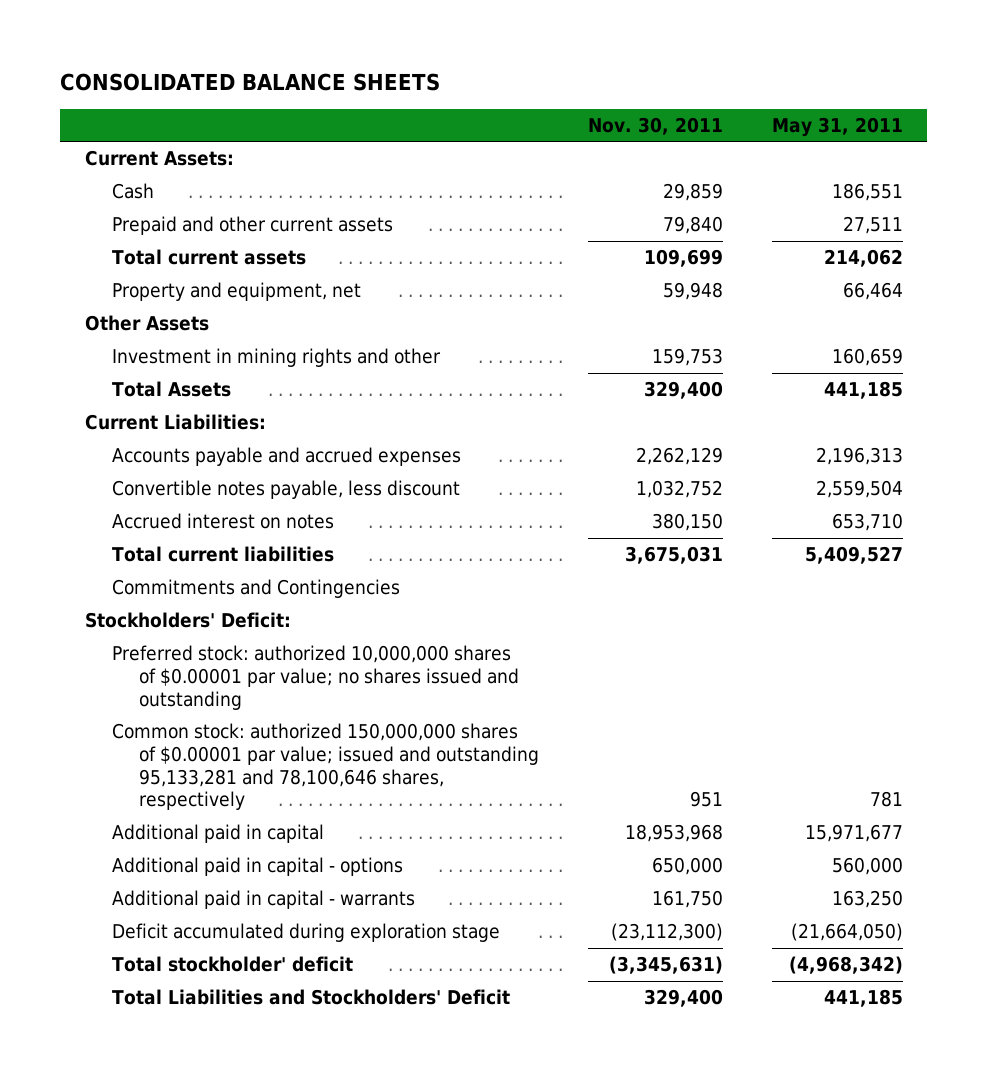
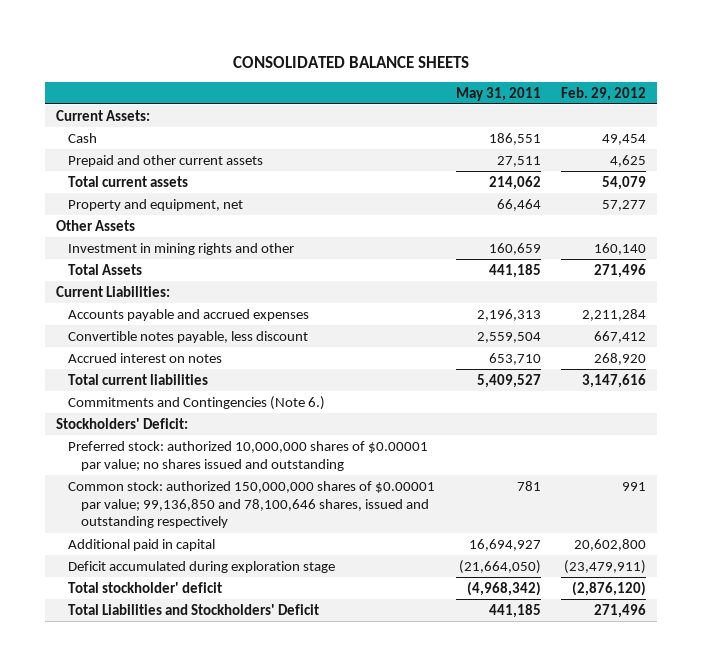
[587,116,723,135] Nov. 30, 2011 -> none
none -> [561,86,647,101] Feb. 29, 2012
[111,579,400,599] Commitments and Contingencies -> [68,395,326,410] Commitments and Contingencies (Note 6.)
[111,857,403,877] Additional paid in capital - options -> none
[111,890,415,910] Additional paid in capital - warrants -> none
[111,723,540,811] Common stock: authorized 150,000,000 shares of $0.00001 par value; issued and outstanding 95,133,281 and 78,100,646 shares, respectively -> [68,480,436,529] Common stock: authorized 150,000,000 shares of $0.00001 par value; 99,136,850 and 78,100,646 shares, issued and outstanding respectively
[804,824,903,843] 15,971,677 -> [468,538,541,551] 16,694,927

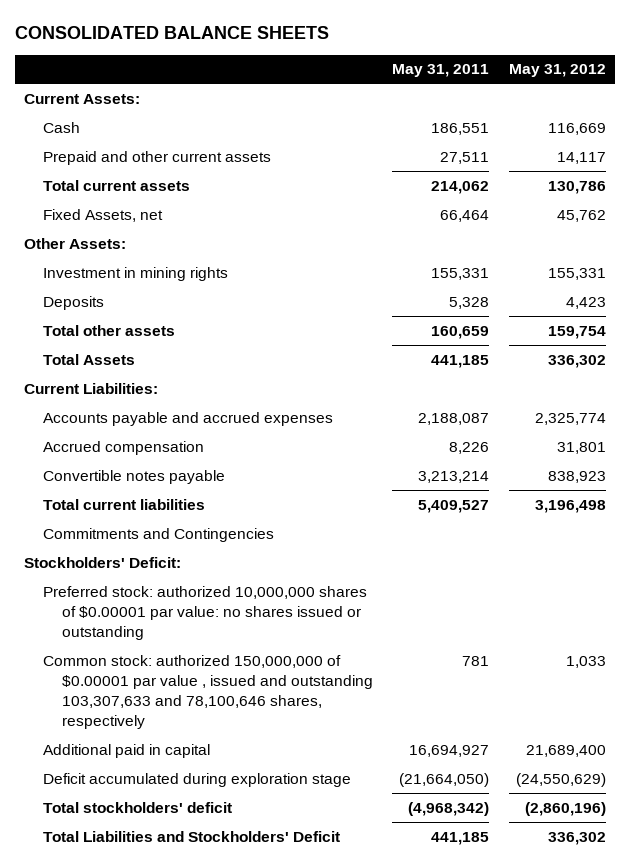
[561,86,647,101] Feb. 29, 2012 -> none
none -> [508,64,606,78] May 31, 2012
[68,198,244,211] Property and equipment, net -> [43,208,164,222] Fixed Assets, net
[55,219,135,231] Other Assets -> [24,237,127,249] Other Assets:
[68,242,295,255] Investment in mining rights and other -> [43,266,229,281] Investment in mining rights
[488,242,541,255] 160,659 -> [431,267,490,280] 155,331
none -> [43,295,105,310] Deposits
none -> [43,324,176,336] Total other assets
[68,352,223,363] Accrued interest on notes -> none
[476,308,541,321] 2,196,313 -> [418,412,490,425] 2,188,087
none -> [43,440,205,455] Accrued compensation
[68,330,309,343] Convertible notes payable, less discount -> [43,469,226,484] Convertible notes payable
[476,331,541,343] 2,559,504 -> [418,470,490,483] 3,213,214
[68,395,326,410] Commitments and Contingencies (Note 6.) -> [43,527,275,542] Commitments and Contingencies
[68,440,429,471] Preferred stock: authorized 10,000,000 shares of $0.00001 par value; no shares issued and outstanding -> [43,585,368,640] Preferred stock: authorized 10,000,000 shares of $0.00001 par value: no shares issued or outstanding
[68,480,436,529] Common stock: authorized 150,000,000 shares of $0.00001 par value; 99,136,850 and 78,100,646 shares, issued and outstanding respectively -> [43,654,373,729] Common stock: authorized 150,000,000 of $0.00001 par value , issued and outstanding 103,307,633 and 78,100,646 shares, respectively
[68,581,223,593] Total stockholder' deficit -> [43,801,233,813] Total stockholders' deficit

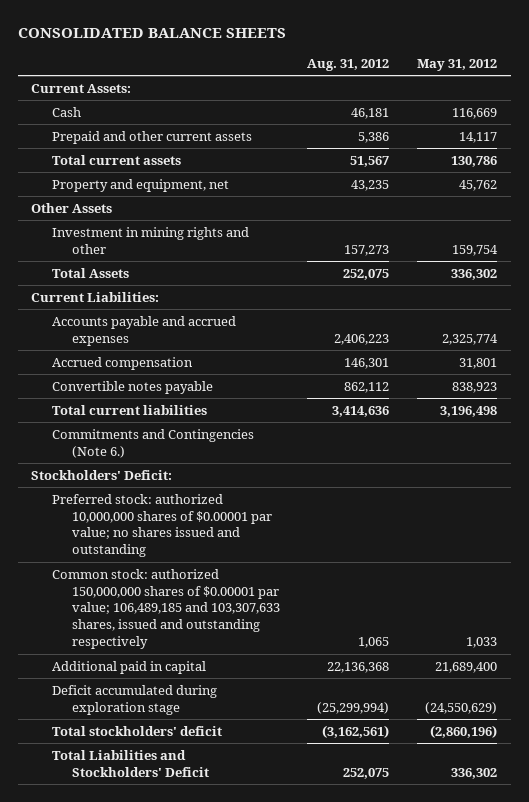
[392,64,490,78] May 31, 2011 -> none
none -> [307,58,390,71] Aug. 31, 2012
[43,295,105,310] Deposits -> none
[43,324,176,336] Total other assets -> none
[43,208,164,222] Fixed Assets, net -> [51,178,229,192] Property and equipment, net
[24,237,127,249] Other Assets: -> [31,202,113,213] Other Assets
[43,266,229,281] Investment in mining rights -> [51,226,249,254] Investment in mining rights and other
[547,267,606,280] 155,331 -> [452,244,499,256] 159,754
[43,527,275,542] Commitments and Contingencies -> [51,428,254,458] Commitments and Contingencies (Note 6.)
[43,585,368,640] Preferred stock: authorized 10,000,000 shares of $0.00001 par value: no shares issued or outstanding -> [51,493,272,558] Preferred stock: authorized 10,000,000 shares of $0.00001 par value; no shares issued and outstanding
[43,654,373,729] Common stock: authorized 150,000,000 of $0.00001 par value , issued and outstanding 103,307,633 and 78,100,646 shares, respectively -> [51,568,280,650] Common stock: authorized 150,000,000 shares of $0.00001 par value; 106,489,185 and 103,307,633 shares, issued and outstanding respectively

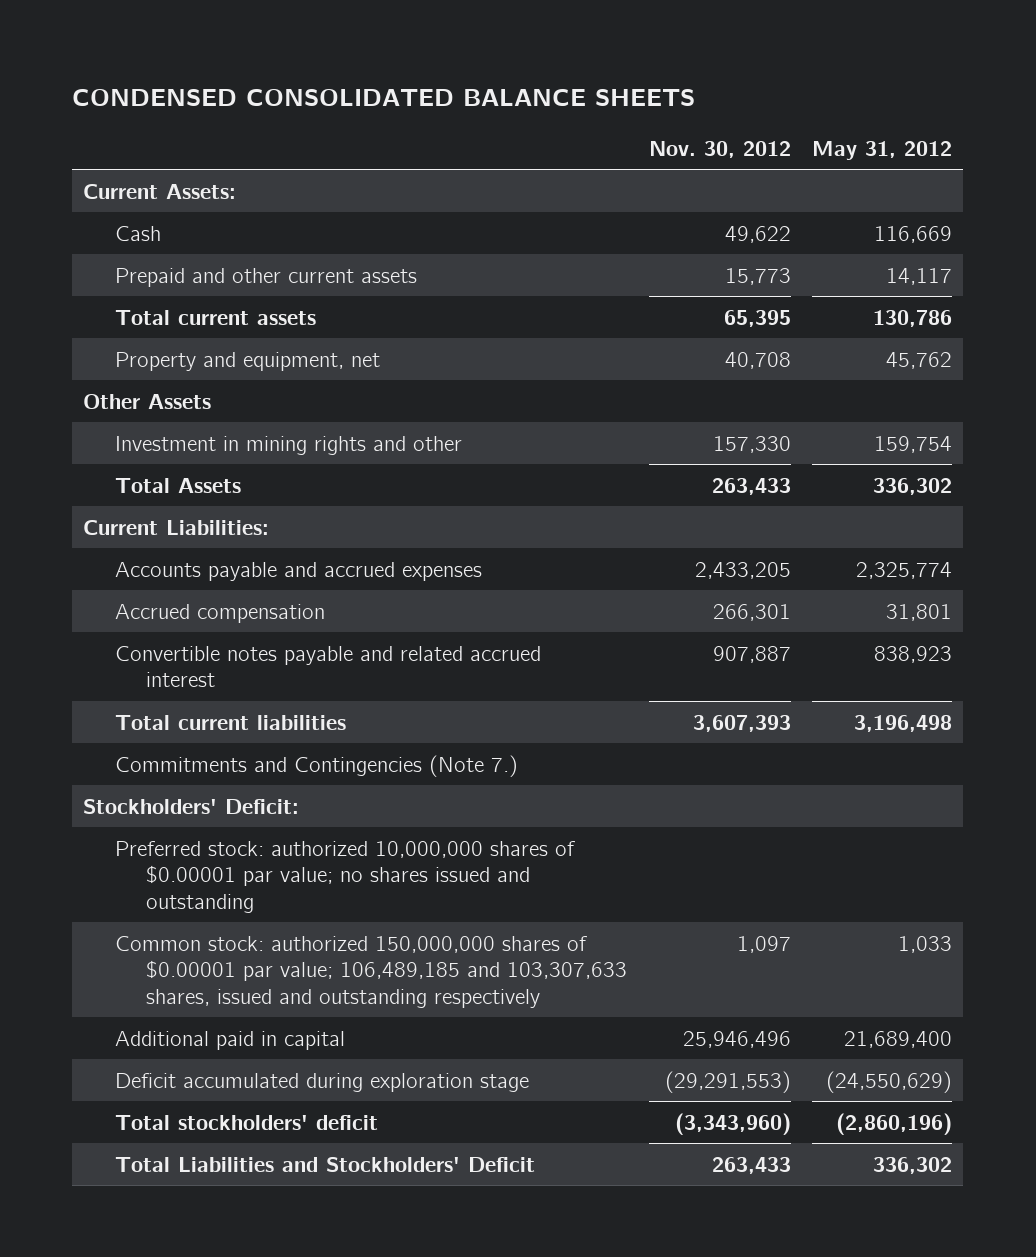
[17,27,286,38] CONSOLIDATED BALANCE SHEETS -> [72,88,696,106] CONDENSED CONSOLIDATED BALANCE SHEETS
[307,58,390,71] Aug. 31, 2012 -> none
none -> [648,140,791,158] Nov. 30, 2012
[51,380,213,394] Convertible notes payable -> [114,645,541,688] Convertible notes payable and related accrued interest
[51,428,254,458] Commitments and Contingencies (Note 6.) -> [114,754,518,777] Commitments and Contingencies (Note 7.)

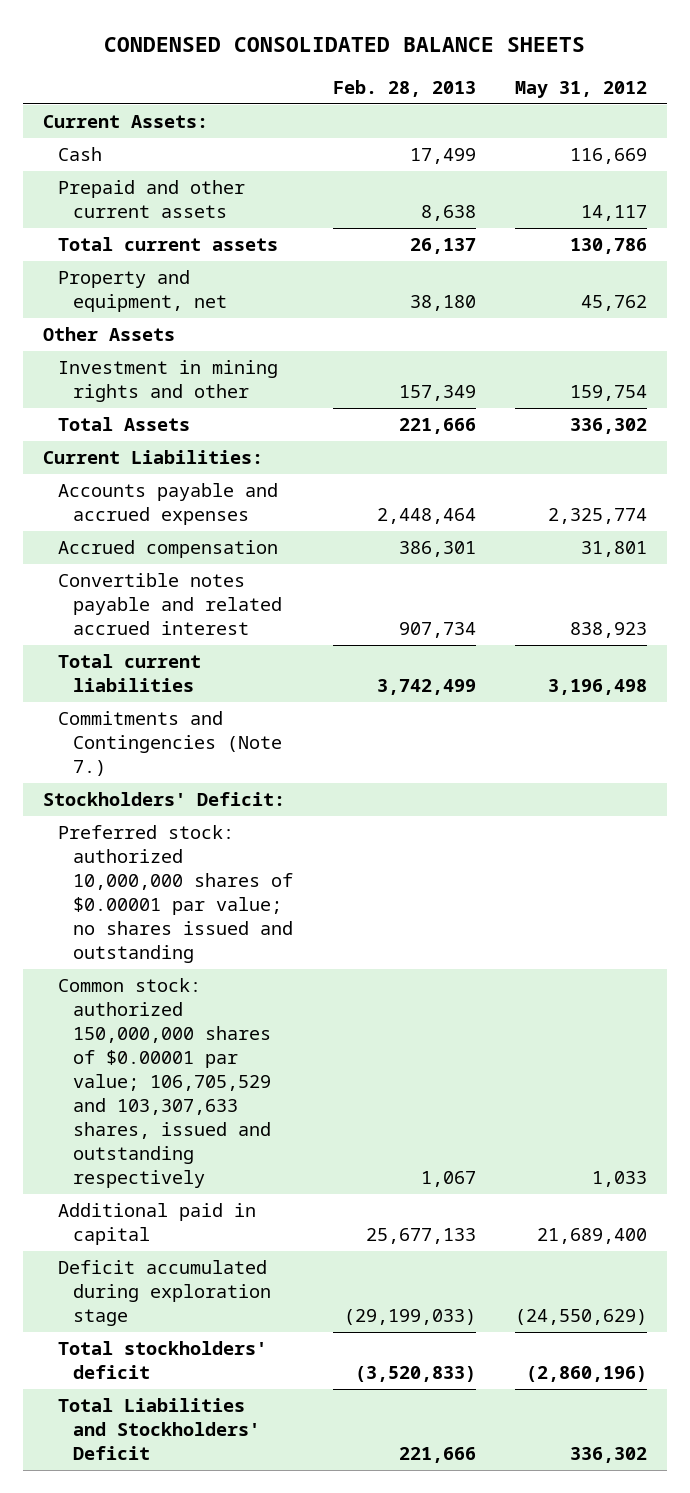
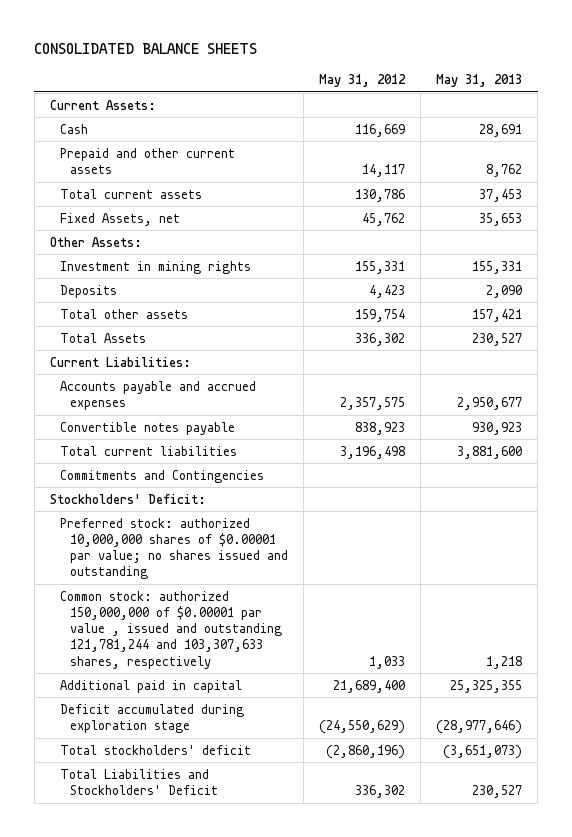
[104,37,586,53] CONDENSED CONSOLIDATED BALANCE SHEETS -> [34,43,258,55] CONSOLIDATED BALANCE SHEETS
[332,79,476,97] Feb. 28, 2013 -> none
none -> [436,74,523,88] May 31, 2013
[58,270,228,313] Property and equipment, net -> [59,212,180,226] Fixed Assets, net
[43,327,176,342] Other Assets -> [49,236,142,247] Other Assets:
[58,360,279,403] Investment in mining rights and other -> [59,260,251,274] Investment in mining rights
[570,385,648,402] 159,754 -> [354,260,405,274] 155,331
none -> [59,284,117,298] Deposits
none -> [59,308,188,319] Total other assets
[58,540,279,559] Accrued compensation -> none
[548,508,648,525] 2,325,774 -> [339,396,405,410] 2,357,575
[58,573,283,636] Convertible notes payable and related accrued interest -> [59,421,235,435] Convertible notes payable
[58,711,283,777] Commitments and Contingencies (Note 7.) -> [59,469,264,483] Commitments and Contingencies
[58,978,272,1188] Common stock: authorized 150,000,000 shares of $0.00001 par value; 106,705,529 and 103,307,633 shares, issued and outstanding respectively -> [59,590,282,669] Common stock: authorized 150,000,000 of $0.00001 par value , issued and outstanding 121,781,244 and 103,307,633 shares, respectively

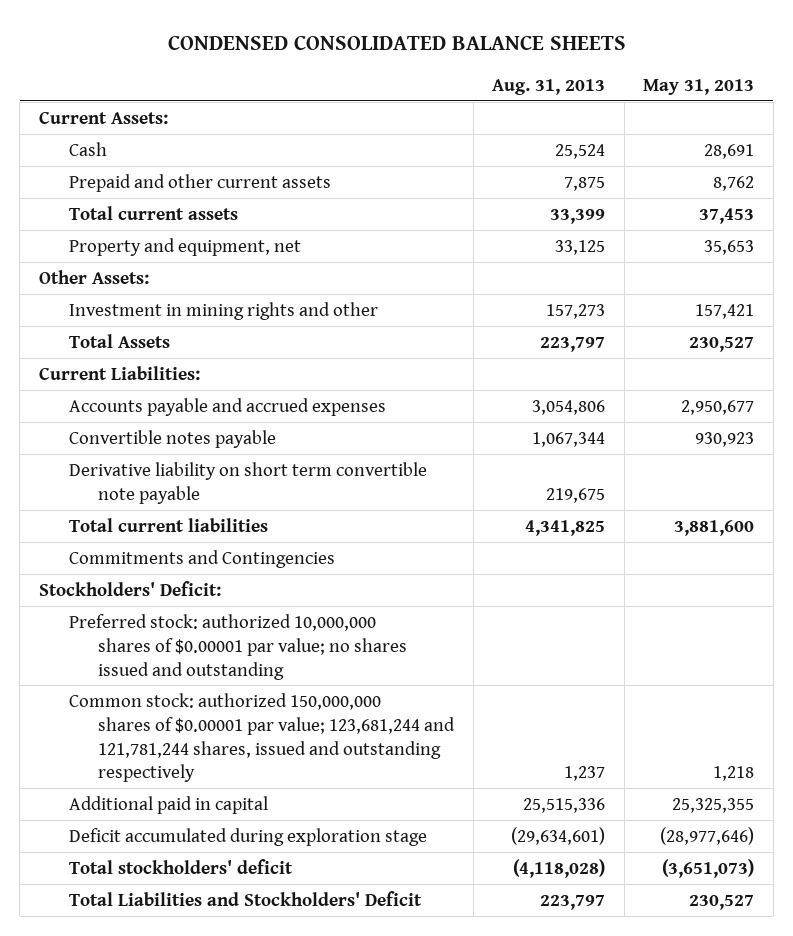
[34,43,258,55] CONSOLIDATED BALANCE SHEETS -> [167,34,626,50] CONDENSED CONSOLIDATED BALANCE SHEETS
[318,74,406,88] May 31, 2012 -> none
none -> [492,78,606,95] Aug. 31, 2013
[59,212,180,226] Fixed Assets, net -> [68,237,301,256] Property and equipment, net
[59,284,117,298] Deposits -> none
[59,308,188,319] Total other assets -> none
[59,260,251,274] Investment in mining rights -> [68,301,378,320] Investment in mining rights and other
[472,260,523,274] 155,331 -> [695,303,755,319] 157,421
none -> [68,461,427,504] Derivative liability on short term convertible note payable
[59,590,282,669] Common stock: authorized 150,000,000 of $0.00001 par value , issued and outstanding 121,781,244 and 103,307,633 shares, respectively -> [68,692,456,783] Common stock: authorized 150,000,000 shares of $0.00001 par value; 123,681,244 and 121,781,244 shares, issued and outstanding respectively

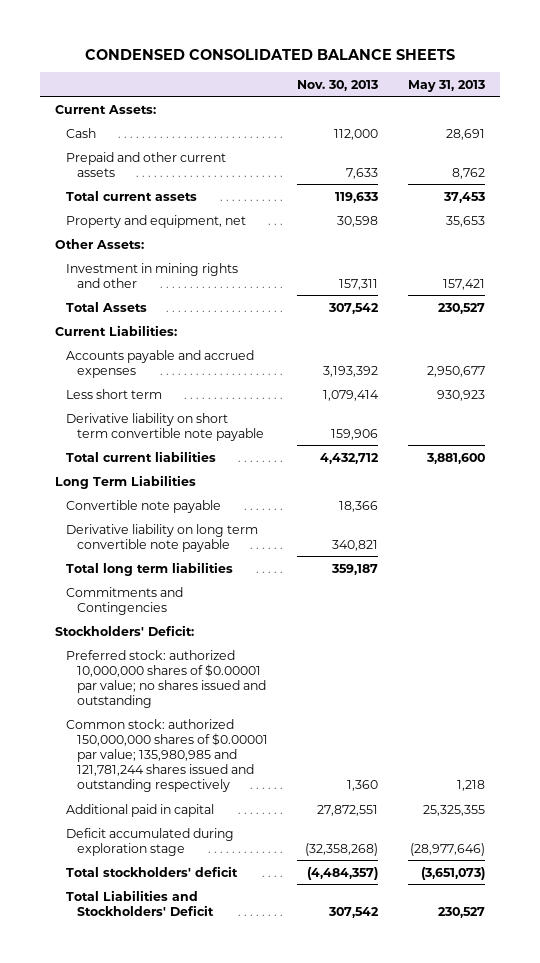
[492,78,606,95] Aug. 31, 2013 -> none
none -> [297,79,379,91] Nov. 30, 2013
[68,429,276,448] Convertible notes payable -> [65,388,162,399] Less short term
none -> [54,474,196,489] Long Term Liabilities
none -> [65,499,221,513] Convertible note payable
none -> [65,523,258,552] Derivative liability on long term convertible note payable
none -> [65,561,233,576] Total long term liabilities
[68,692,456,783] Common stock: authorized 150,000,000 shares of $0.00001 par value; 123,681,244 and 121,781,244 shares, issued and outstanding respectively -> [65,718,268,792] Common stock: authorized 150,000,000 shares of $0.00001 par value; 135,980,985 and 121,781,244 shares issued and outstanding respectively

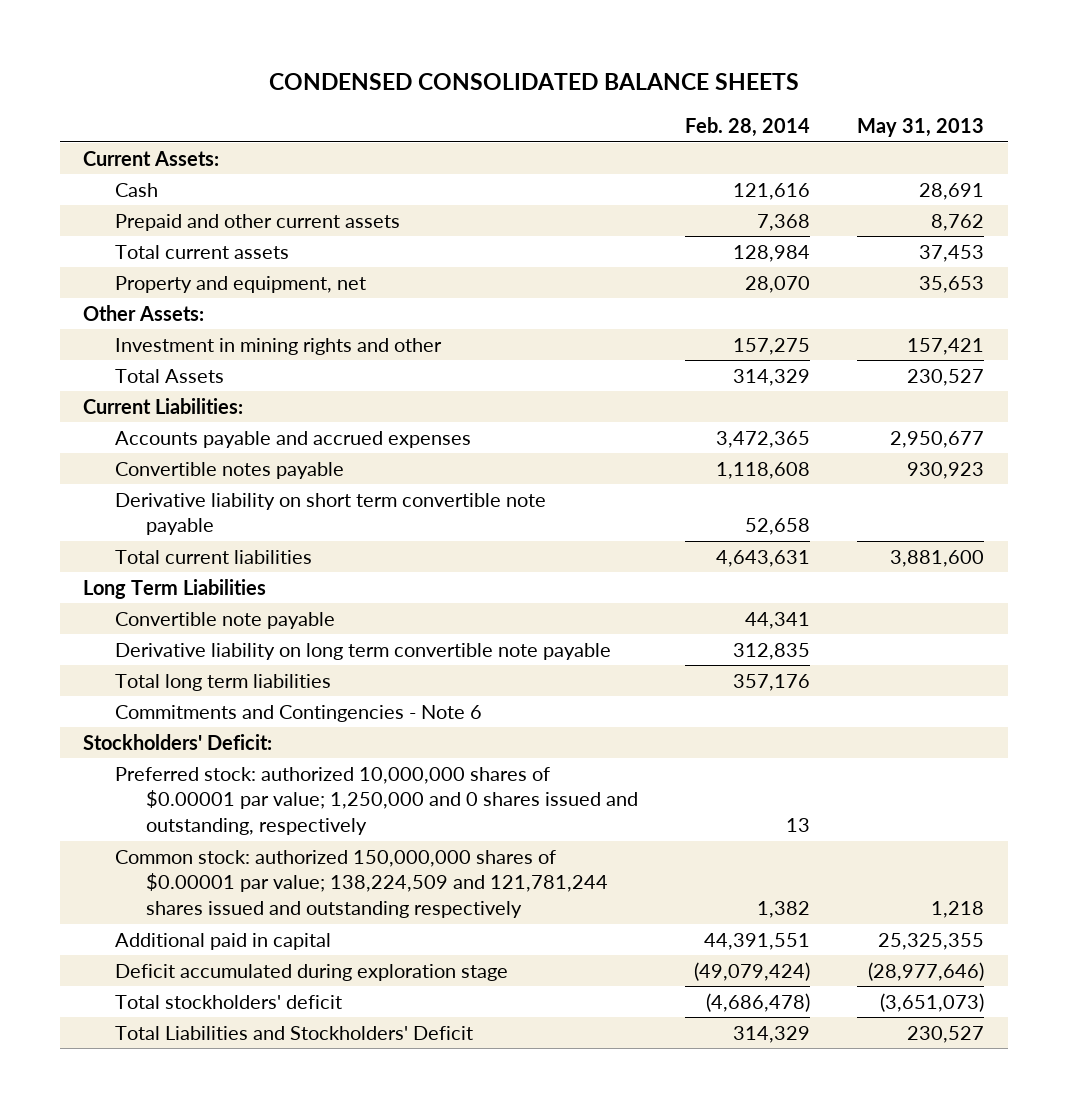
[297,79,379,91] Nov. 30, 2013 -> none
none -> [685,117,811,138] Feb. 28, 2014
[65,388,162,399] Less short term -> [114,461,344,479] Convertible notes payable
[65,586,183,615] Commitments and Contingencies -> [114,704,482,722] Commitments and Contingencies - Note 6
[65,649,266,708] Preferred stock: authorized 10,000,000 shares of $0.00001 par value; no shares issued and outstanding -> [114,766,639,836] Preferred stock: authorized 10,000,000 shares of $0.00001 par value; 1,250,000 and 0 shares issued and outstanding, respectively
[65,718,268,792] Common stock: authorized 150,000,000 shares of $0.00001 par value; 135,980,985 and 121,781,244 shares issued and outstanding respectively -> [114,849,609,919] Common stock: authorized 150,000,000 shares of $0.00001 par value; 138,224,509 and 121,781,244 shares issued and outstanding respectively

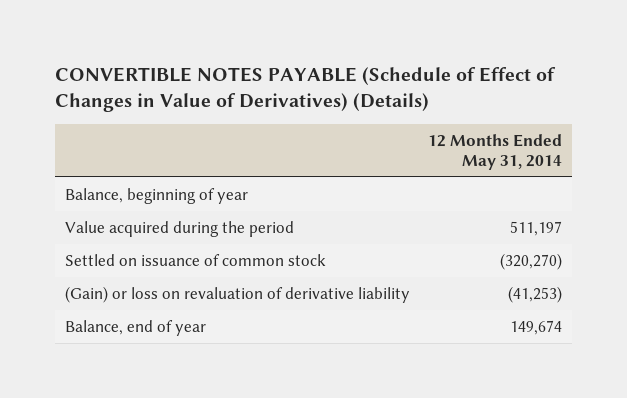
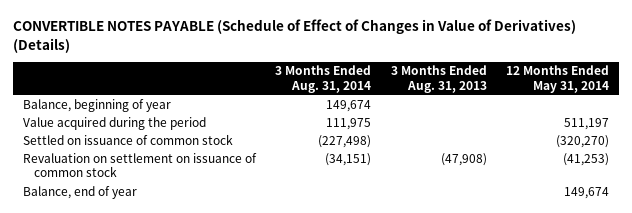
none -> [275,65,372,93] 3 Months Ended Aug. 31, 2014
none -> [390,65,487,93] 3 Months Ended Aug. 31, 2013
[64,285,410,303] (Gain) or loss on revaluation of derivative liability -> [22,152,257,177] Revaluation on settlement on issuance of common stock

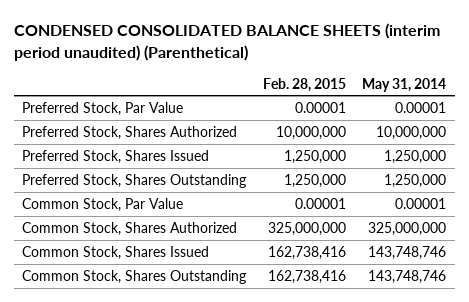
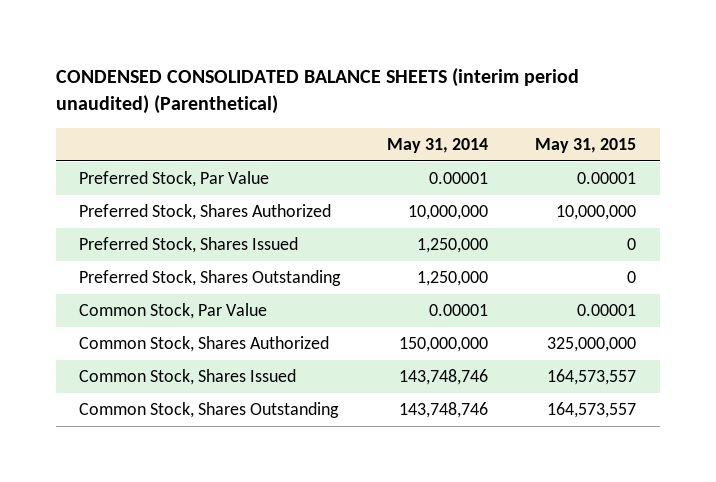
[262,77,346,92] Feb. 28, 2015 -> none
none -> [535,137,637,153] May 31, 2015
[368,221,447,236] 325,000,000 -> [399,337,489,353] 150,000,000

